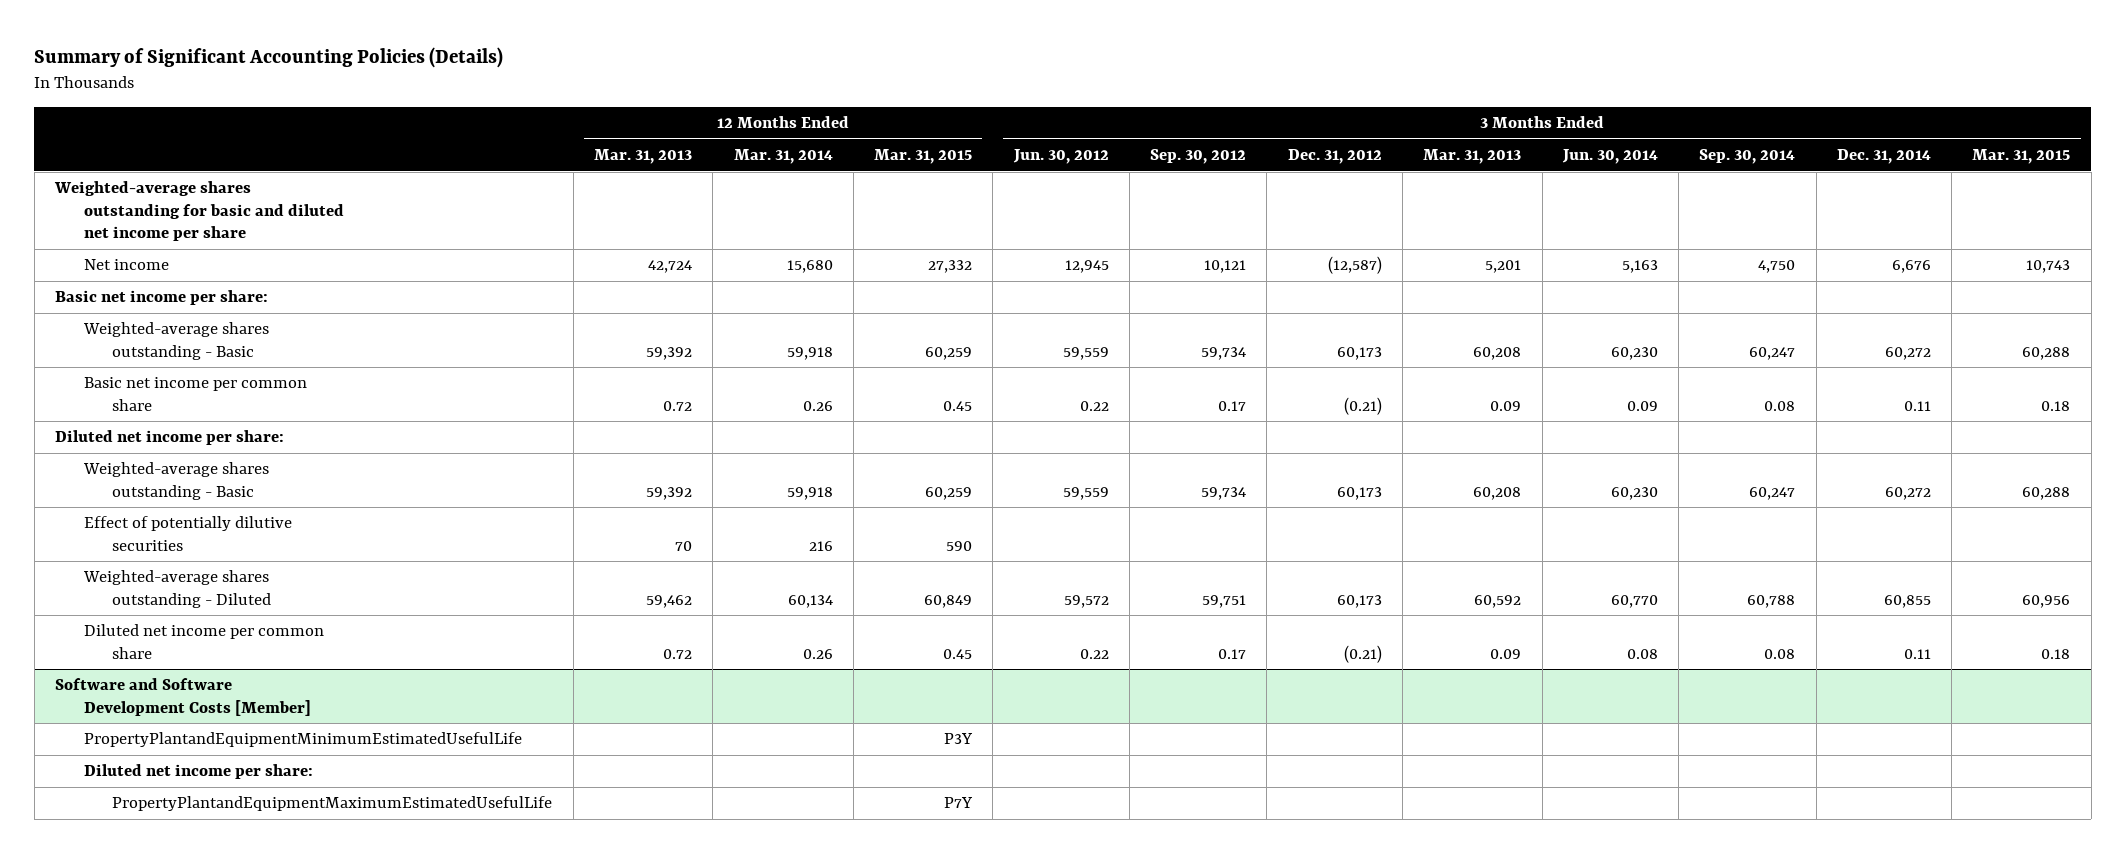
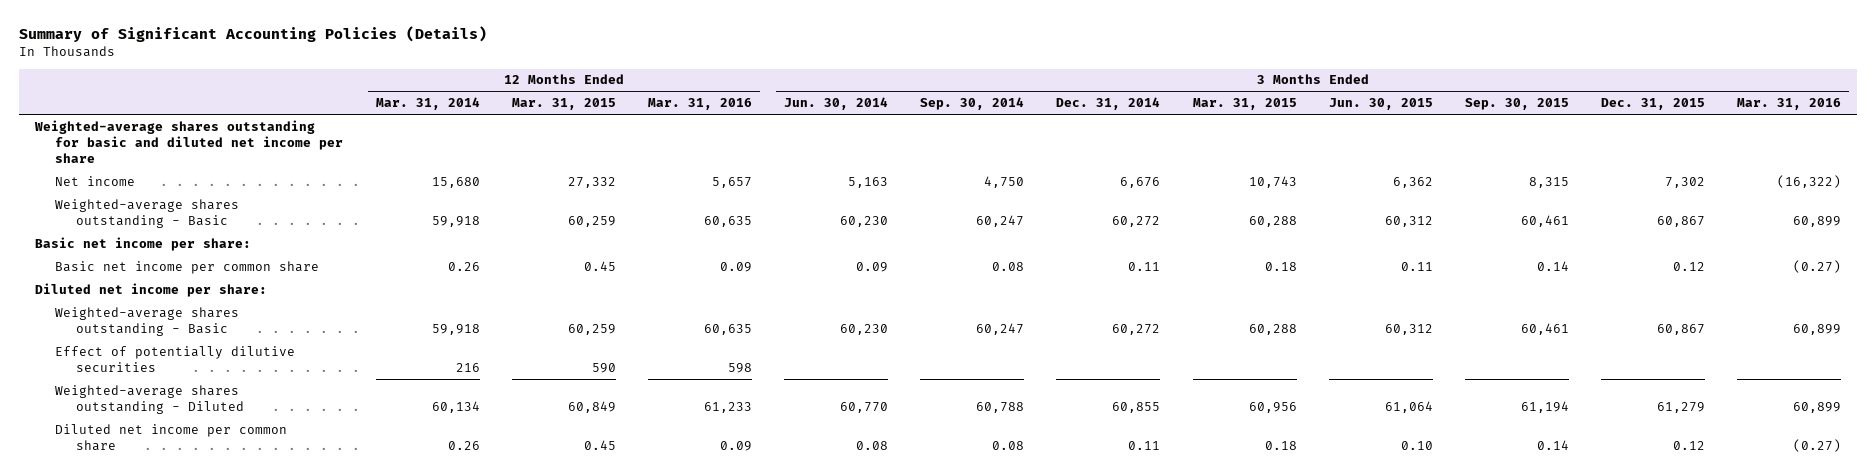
[593,149,692,165] Mar. 31, 2013 -> none
[1012,149,1109,165] Jun. 30, 2012 -> none
[1150,149,1247,165] Sep. 30, 2012 -> none
[1287,149,1382,165] Dec. 31, 2012 -> none
[1423,149,1522,165] Mar. 31, 2013 -> none
none -> [647,98,752,111] Mar. 31, 2016
none -> [1328,98,1433,111] Jun. 30, 2015
none -> [1464,98,1569,111] Sep. 30, 2015
none -> [1600,98,1705,111] Dec. 31, 2015
none -> [1737,98,1842,111] Mar. 31, 2016
[55,290,269,306] Basic net income per share: -> [35,236,252,251] Basic net income per share:
[55,678,311,716] Software and Software Development Costs [Member] -> none
[83,732,522,748] PropertyPlantandEquipmentMinimumEstimatedUsefulLife -> none
[83,764,313,780] Diluted net income per share: -> none
[112,796,553,812] PropertyPlantandEquipmentMaximumEstimatedUsefulLife -> none

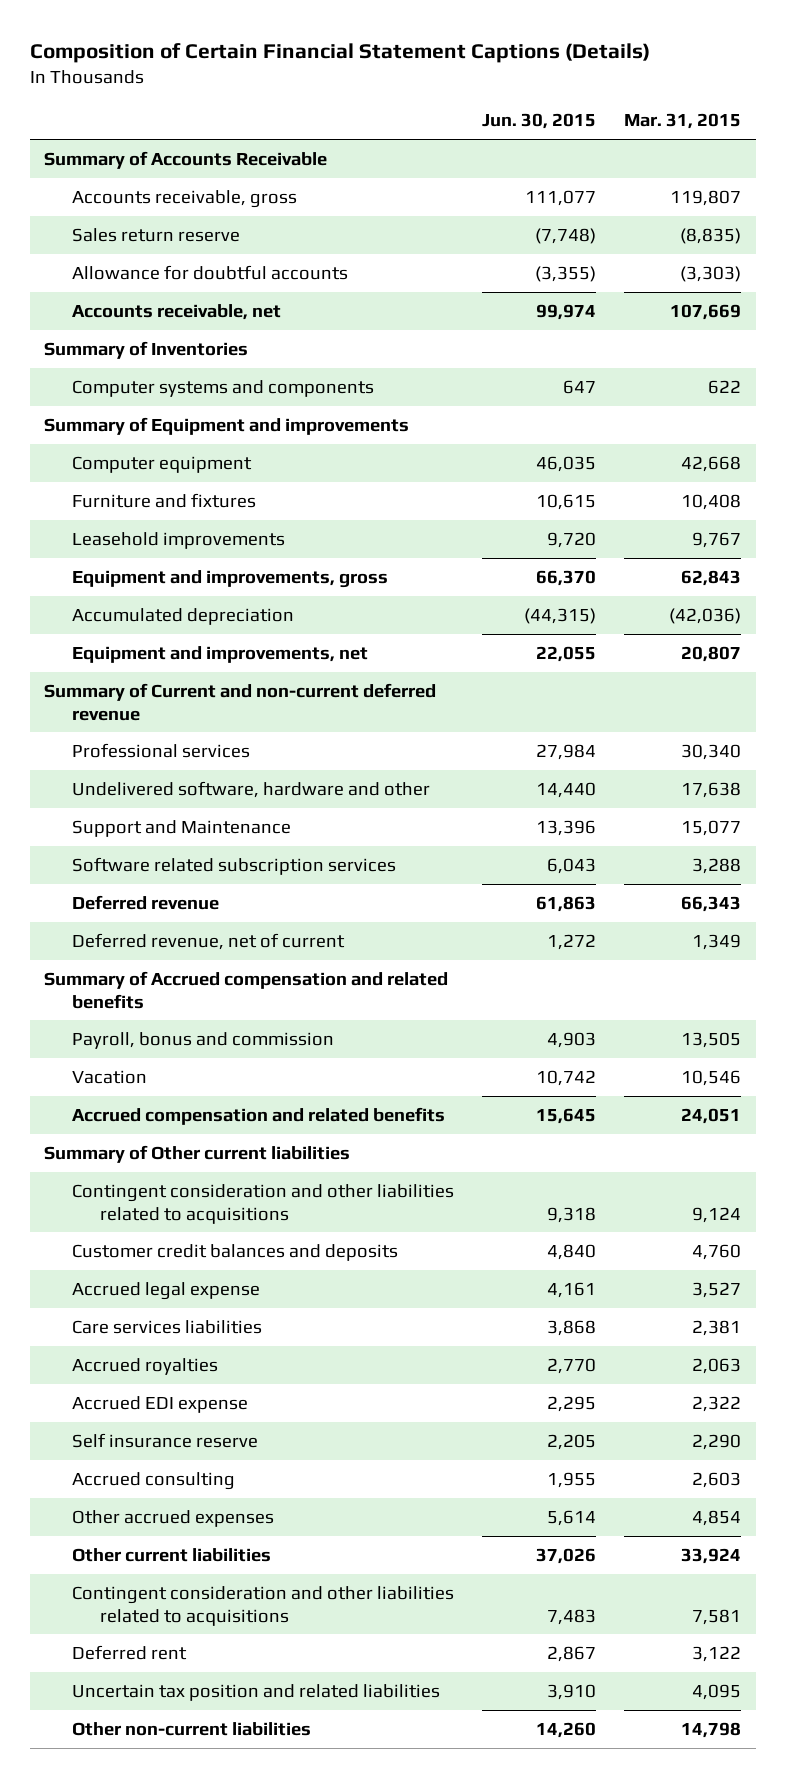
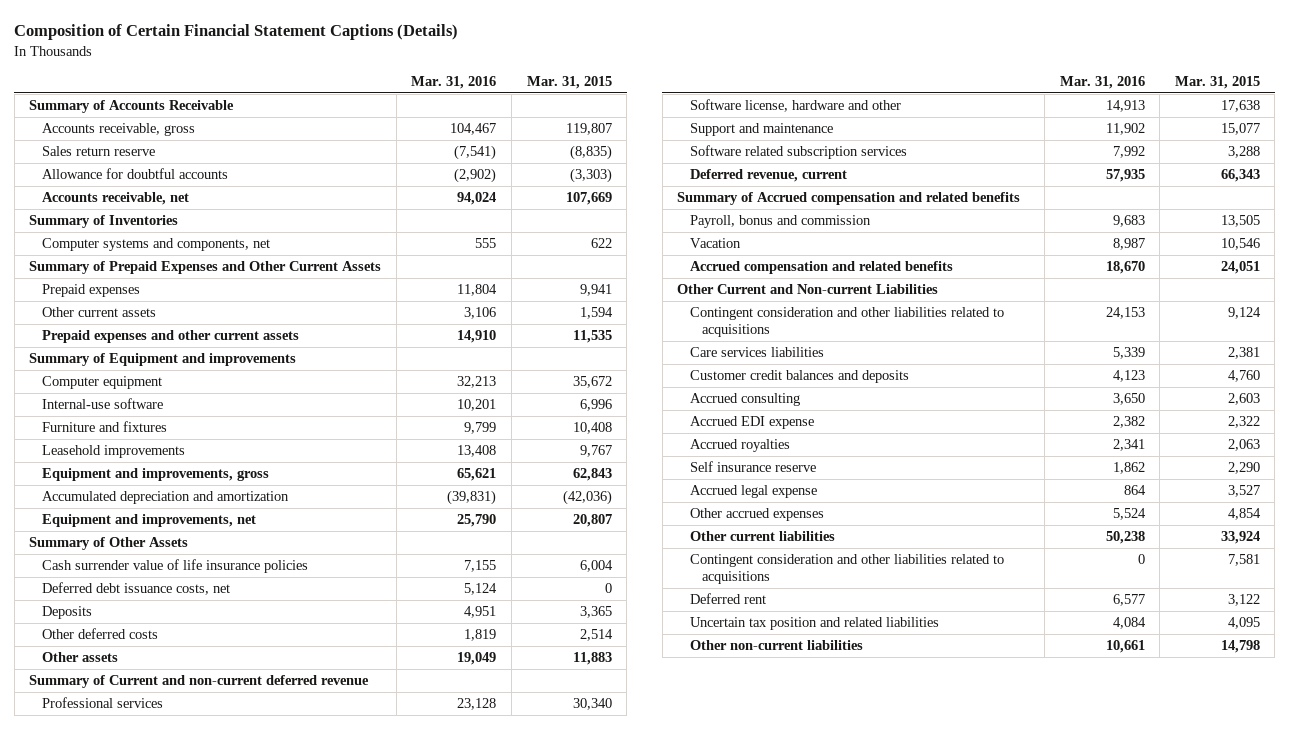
[482,113,597,130] Jun. 30, 2015 -> none
none -> [411,75,497,89] Mar. 31, 2016
[71,379,374,397] Computer systems and components -> [41,238,270,252] Computer systems and components, net
none -> [29,261,382,275] Summary of Prepaid Expenses and Other Current Assets
none -> [41,284,140,298] Prepaid expenses
none -> [41,307,156,318] Other current assets
none -> [41,330,299,344] Prepaid expenses and other current assets
[681,455,742,472] 42,668 -> [572,376,612,389] 35,672
none -> [41,398,163,410] Internal-use software
[71,607,294,625] Accumulated depreciation -> [41,491,289,505] Accumulated depreciation and amortization
none -> [29,537,189,551] Summary of Other Assets
none -> [41,559,308,574] Cash surrender value of life insurance policies
none -> [41,582,230,596] Deferred debt issuance costs, net
none -> [41,606,92,620] Deposits
none -> [41,628,158,640] Other deferred costs
none -> [41,652,118,663] Other assets
[71,780,430,798] Undelivered software, hardware and other -> [689,99,901,113] Software license, hardware and other
[71,819,291,837] Support and Maintenance -> [689,123,833,137] Support and maintenance
[71,932,345,950] Deferred revenue, net of current -> none
[71,894,219,910] Deferred revenue -> [689,169,847,183] Deferred revenue, current
[43,1144,350,1163] Summary of Other current liabilities -> none
none -> [677,284,939,295] Other Current and Non-current Liabilities
[71,1243,398,1261] Customer credit balances and deposits -> [689,370,909,384] Customer credit balances and deposits
[71,1471,235,1490] Accrued consulting -> [689,393,800,407] Accrued consulting
[71,1357,218,1375] Accrued royalties -> [689,439,790,453] Accrued royalties
[71,1281,260,1300] Accrued legal expense -> [689,485,817,499] Accrued legal expense

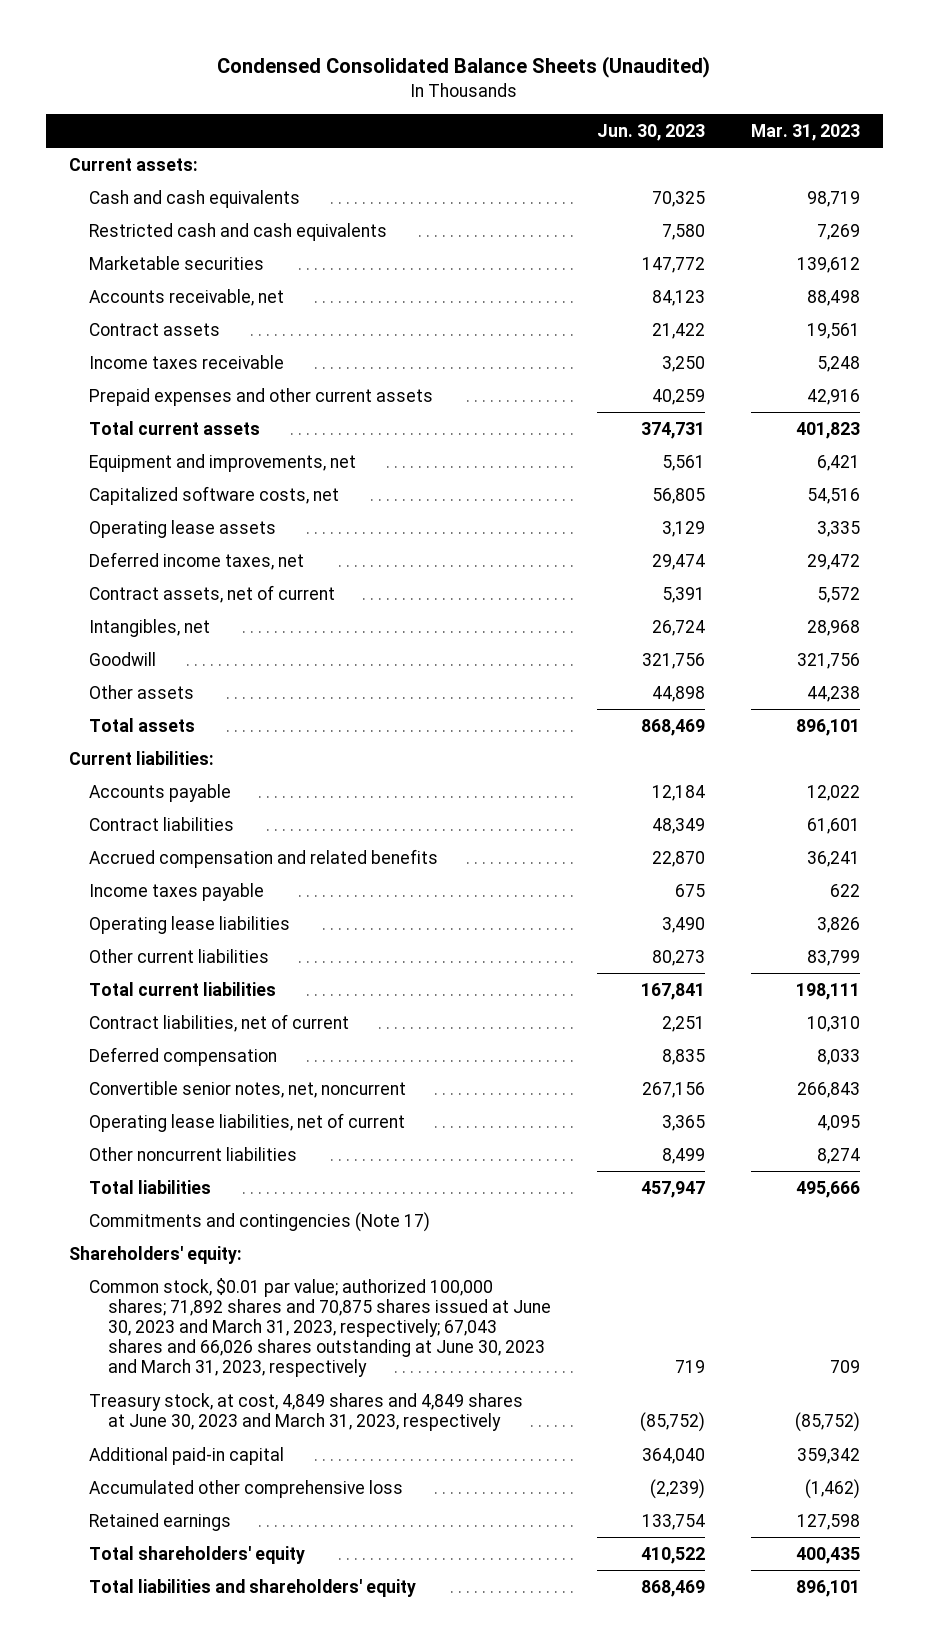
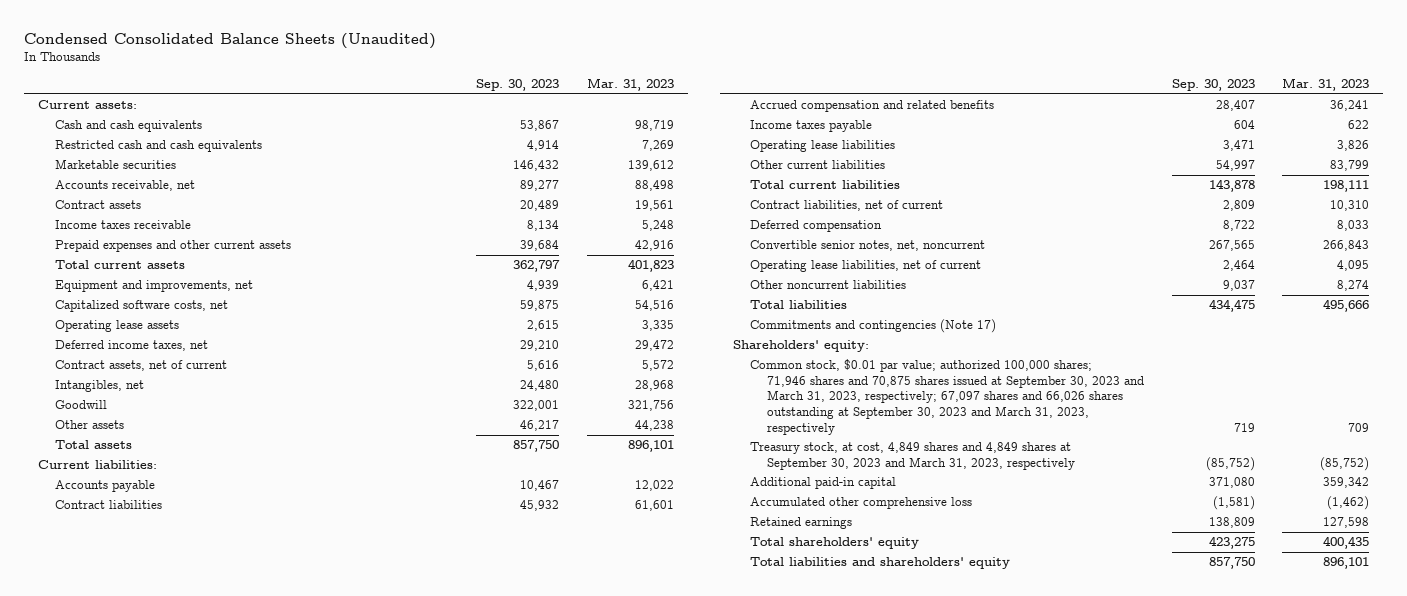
[597,123,706,141] Jun. 30, 2023 -> none
none -> [476,79,560,92] Sep. 30, 2023
[88,1277,552,1378] Common stock, $0.01 par value; authorized 100,000 shares; 71,892 shares and 70,875 shares issued at June 30, 2023 and March 31, 2023, respectively; 67,043 shares and 66,026 shares outstanding at June 30, 2023 and March 31, 2023, respectively -> [750,359,1145,435] Common stock, $0.01 par value; authorized 100,000 shares; 71,946 shares and 70,875 shares issued at September 30, 2023 and March 31, 2023, respectively; 67,097 shares and 66,026 shares outstanding at September 30, 2023 and March 31, 2023, respectively
[88,1392,523,1431] Treasury stock, at cost, 4,849 shares and 4,849 shares at June 30, 2023 and March 31, 2023, respectively -> [750,442,1076,470] Treasury stock, at cost, 4,849 shares and 4,849 shares at September 30, 2023 and March 31, 2023, respectively

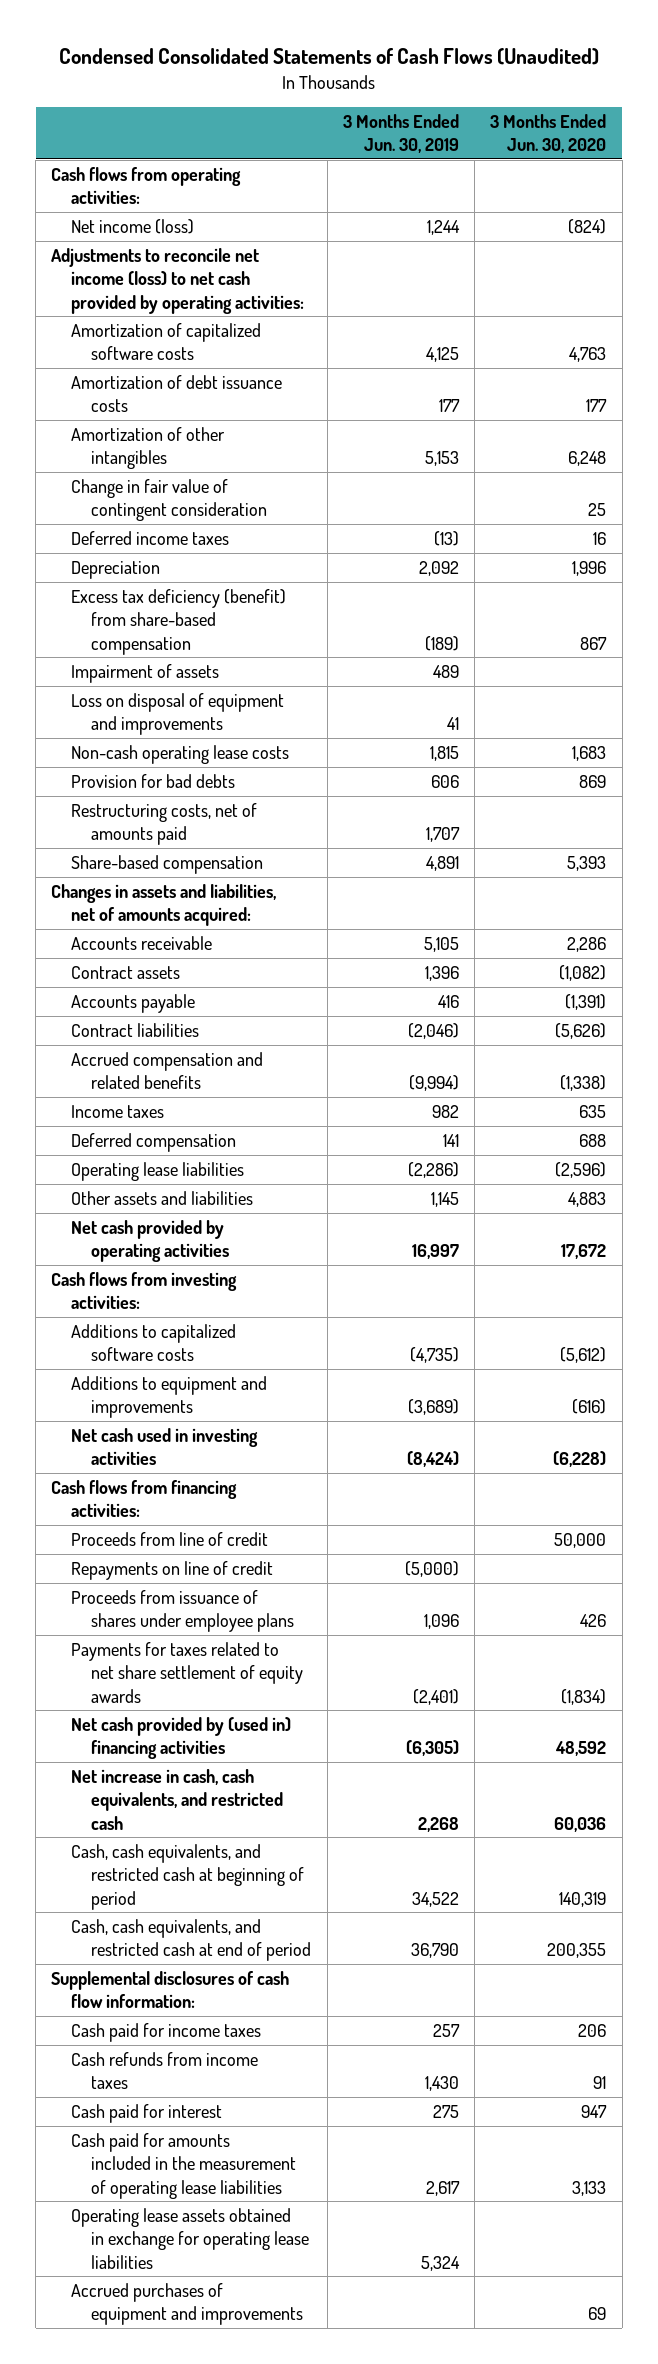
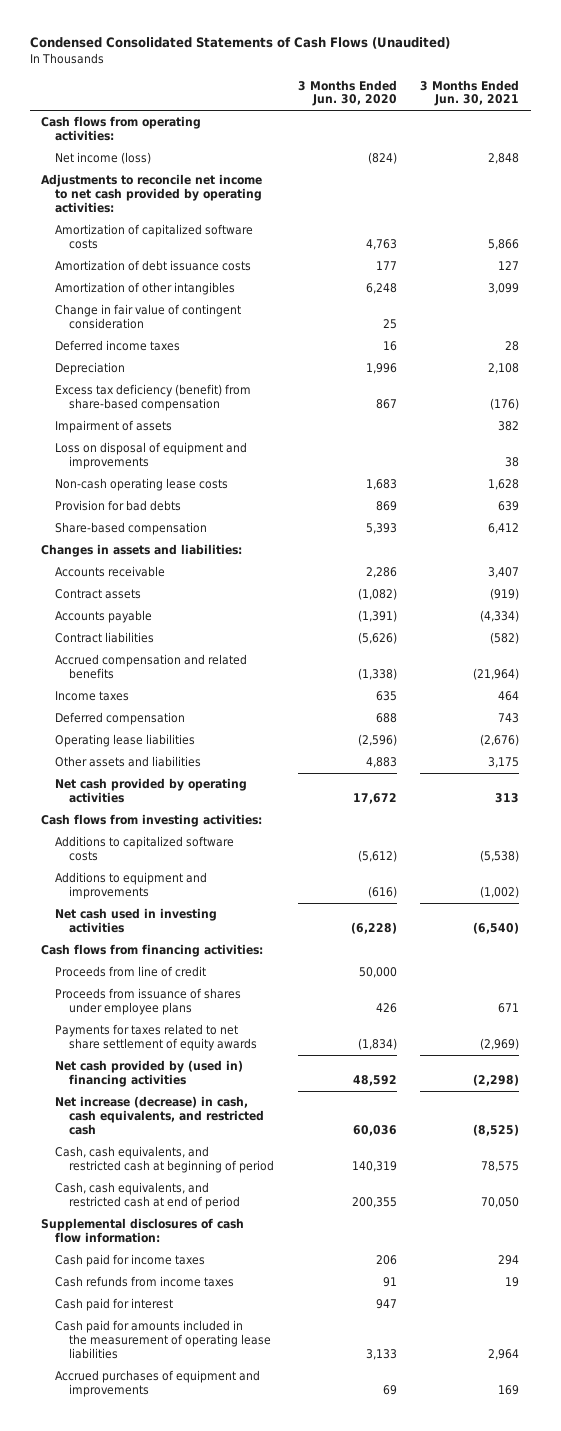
[342,113,459,154] 3 Months Ended Jun. 30, 2019 -> none
none -> [420,79,520,107] 3 Months Ended Jun. 30, 2021
[51,247,305,314] Adjustments to reconcile net income (loss) to net cash provided by operating activities: -> [41,174,263,214] Adjustments to reconcile net income to net cash provided by operating activities:
[71,802,258,846] Restructuring costs, net of amounts paid -> none
[51,883,277,927] Changes in assets and liabilities, net of amounts acquired: -> [41,544,243,558] Changes in assets and liabilities:
[71,1560,274,1580] Repayments on line of credit -> none
[71,1768,284,1830] Net increase in cash, cash equivalents, and restricted cash -> [55,1096,264,1136] Net increase (decrease) in cash, cash equivalents, and restricted cash
[71,2207,310,2269] Operating lease assets obtained in exchange for operating lease liabilities -> none

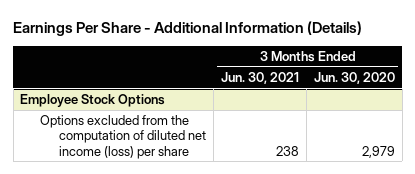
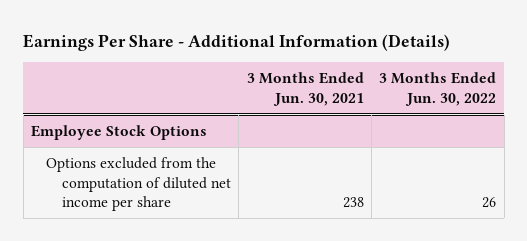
[313,71,395,84] Jun. 30, 2020 -> none
none -> [379,72,497,106] 3 Months Ended Jun. 30, 2022
[39,115,207,159] Options excluded from the computation of diluted net income (loss) per share -> [46,156,231,212] Options excluded from the computation of diluted net income per share

